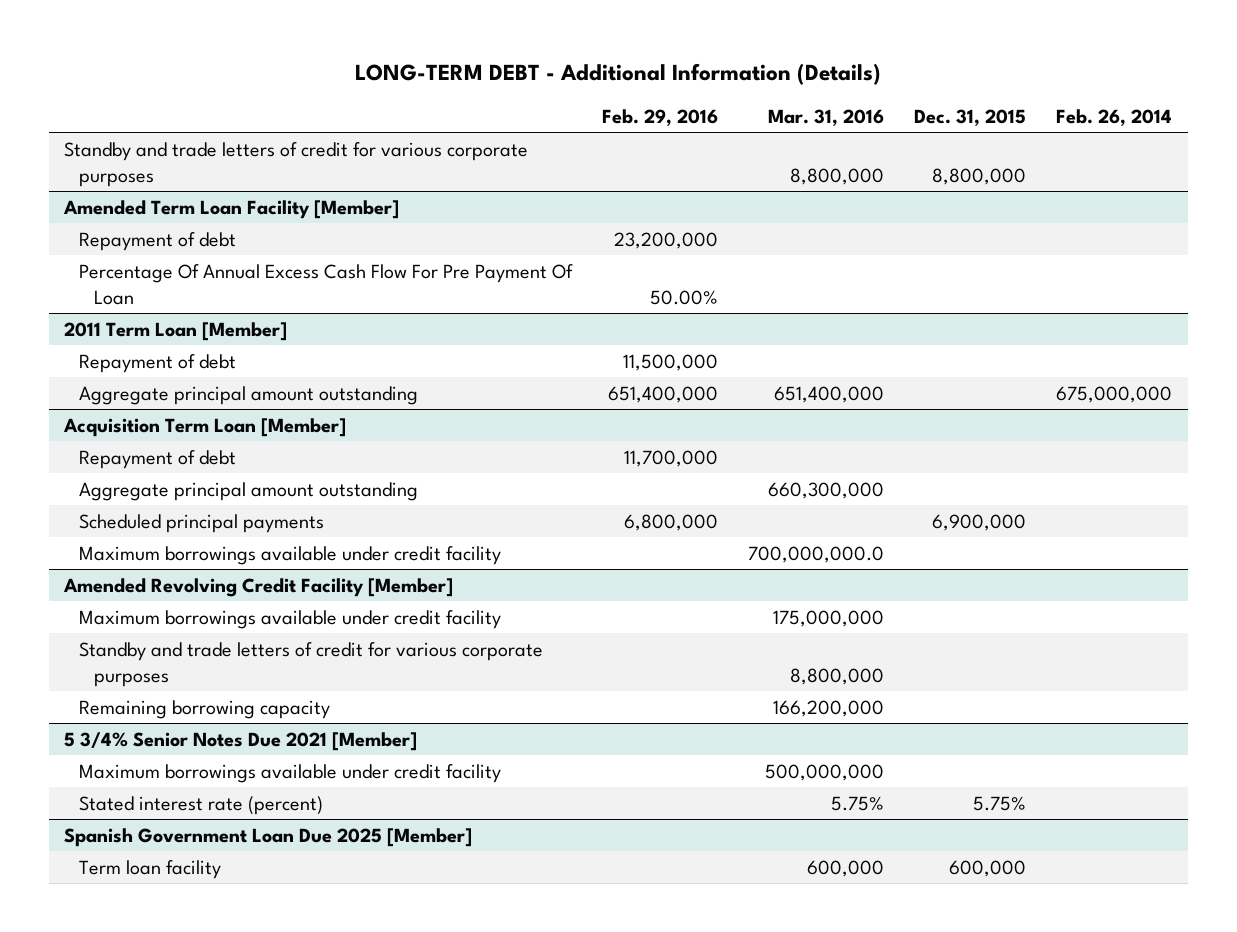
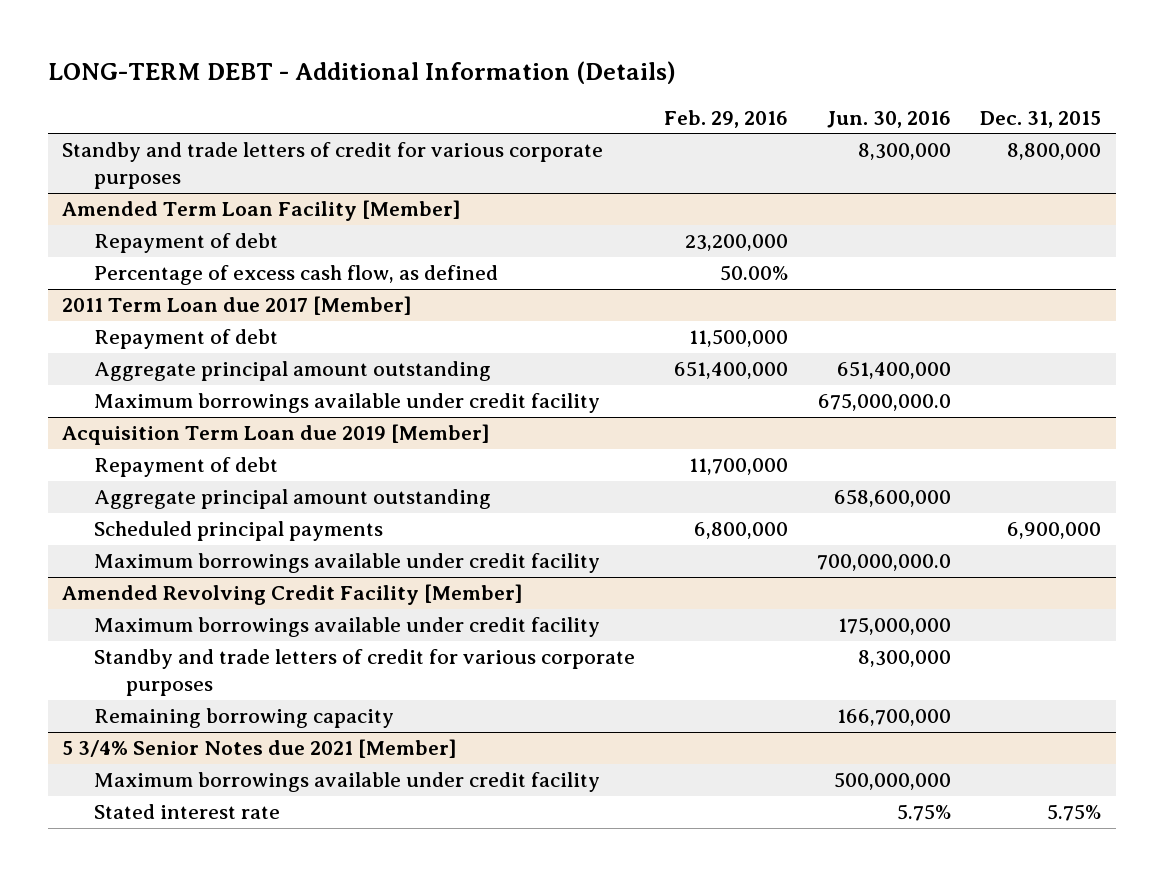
[768,108,885,126] Mar. 31, 2016 -> none
[1056,108,1173,126] Feb. 26, 2014 -> none
none -> [827,110,952,128] Jun. 30, 2016
[78,263,573,305] Percentage Of Annual Excess Cash Flow For Pre Payment Of Loan -> [94,265,499,286] Percentage of excess cash flow, as defined
[64,321,288,341] 2011 Term Loan [Member] -> [62,296,413,316] 2011 Term Loan due 2017 [Member]
none -> [94,393,601,414] Maximum borrowings available under credit facility
[63,417,347,437] Acquisition Term Loan [Member] -> [62,424,491,446] Acquisition Term Loan due 2019 [Member]
[64,731,418,751] 5 3/4% Senior Notes Due 2021 [Member] -> [62,739,458,759] 5 3/4% Senior Notes due 2021 [Member]
[64,827,473,847] Spanish Government Loan Due 2025 [Member] -> none
[78,859,221,879] Term loan facility -> none
[78,795,323,815] Stated interest rate (percent) -> [94,804,281,820] Stated interest rate

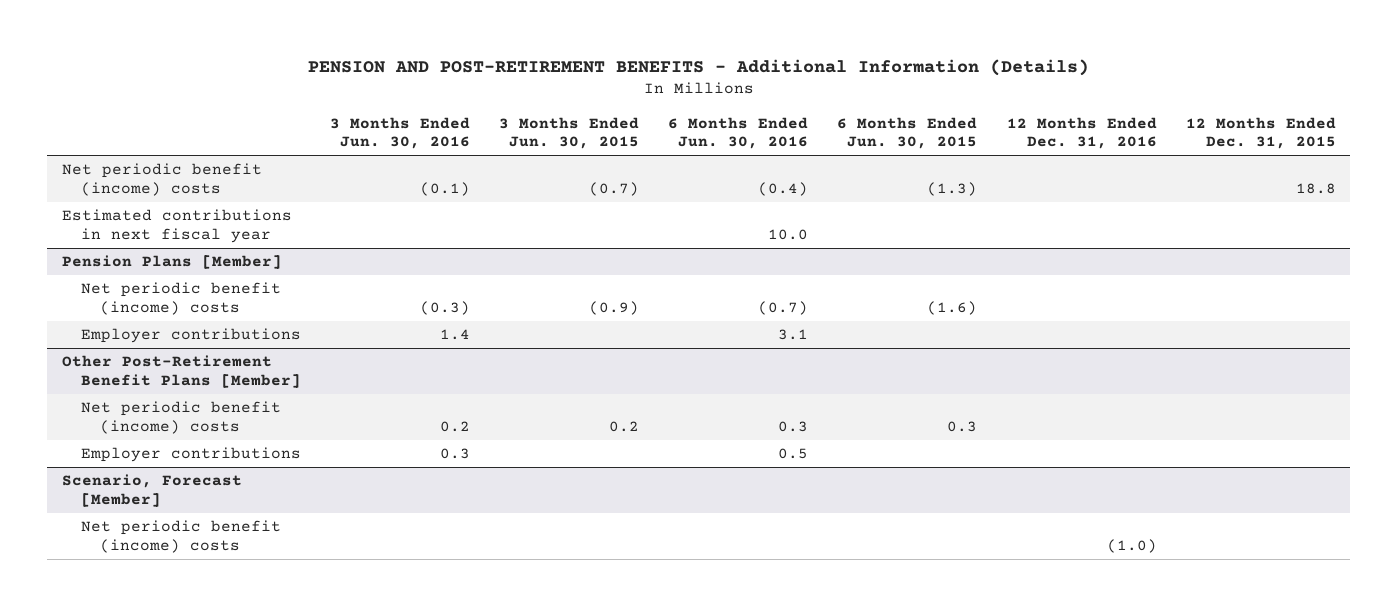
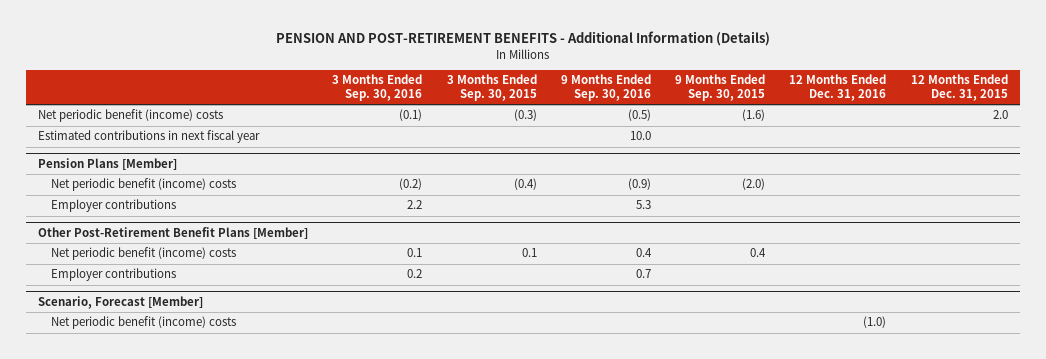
[329,116,470,150] 3 Months Ended Jun. 30, 2016 -> none
[499,116,640,150] 3 Months Ended Jun. 30, 2015 -> none
[668,116,809,150] 6 Months Ended Jun. 30, 2016 -> none
[837,116,978,150] 6 Months Ended Jun. 30, 2015 -> none
none -> [332,74,423,101] 3 Months Ended Sep. 30, 2016
none -> [446,74,537,101] 3 Months Ended Sep. 30, 2015
none -> [560,74,651,101] 9 Months Ended Sep. 30, 2016
none -> [675,74,766,101] 9 Months Ended Sep. 30, 2015
[1295,183,1336,195] 18.8 -> [992,110,1008,120] 2.0

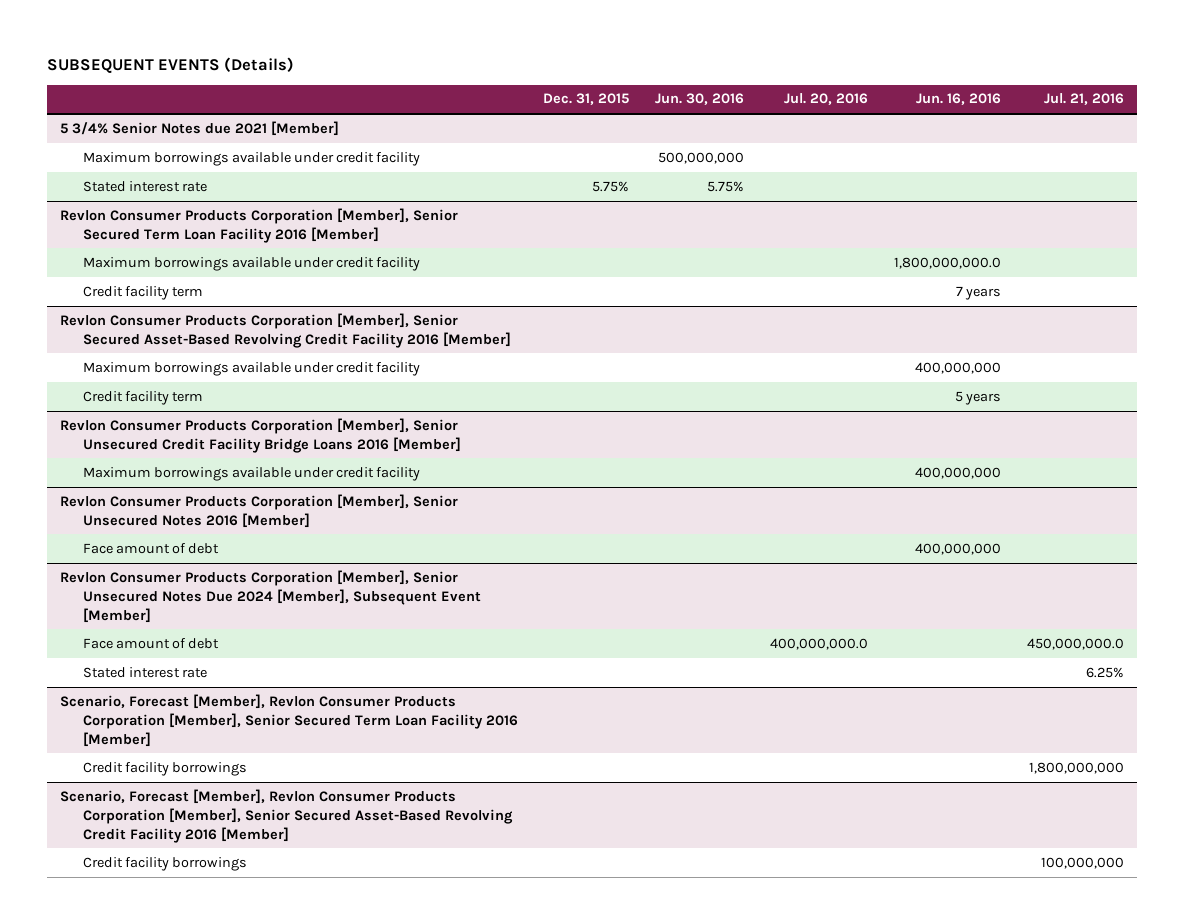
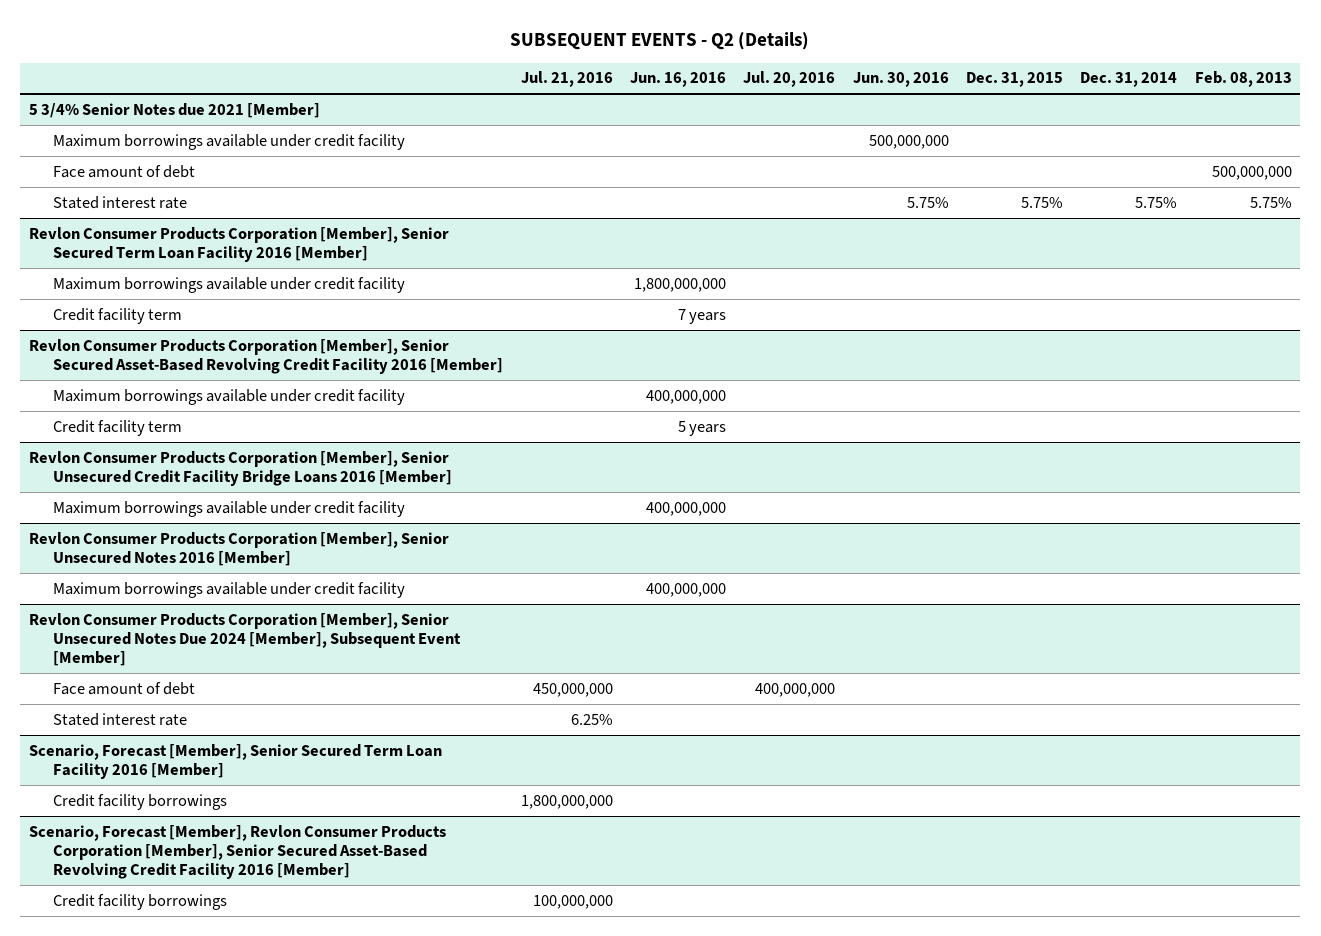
[47,56,295,73] SUBSEQUENT EVENTS (Details) -> [510,32,810,51] SUBSEQUENT EVENTS - Q2 (Details)
none -> [1080,72,1178,88] Dec. 31, 2014
none -> [1194,71,1292,88] Feb. 08, 2013
none -> [53,164,196,178] Face amount of debt
[894,256,1002,269] 1,800,000,000.0 -> [633,277,726,292] 1,800,000,000
[82,542,219,554] Face amount of debt -> none
none -> [53,581,406,598] Maximum borrowings available under credit facility
[770,637,869,650] 400,000,000.0 -> [755,682,836,697] 400,000,000
[1026,637,1124,650] 450,000,000.0 -> [532,682,613,697] 450,000,000
[60,693,518,747] Scenario, Forecast [Member], Revlon Consumer Products Corporation [Member], Senior Secured Term Loan Facility 2016 [Member] -> [29,743,443,780] Scenario, Forecast [Member], Senior Secured Term Loan Facility 2016 [Member]

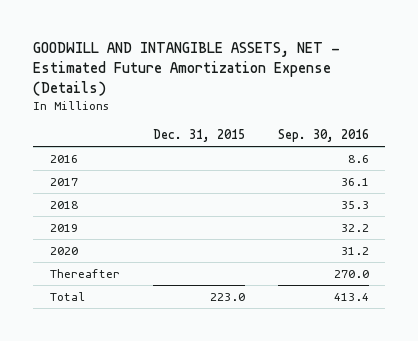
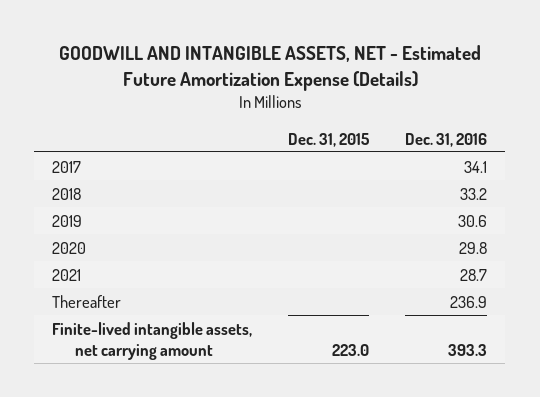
[277,128,369,142] Sep. 30, 2016 -> none
none -> [405,132,488,147] Dec. 31, 2016
[49,155,78,164] 2016 -> none
none -> [52,268,82,281] 2021
[49,292,85,302] Total -> [52,321,253,360] Finite-lived intangible assets, net carrying amount

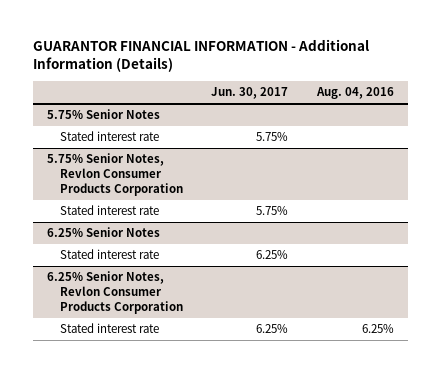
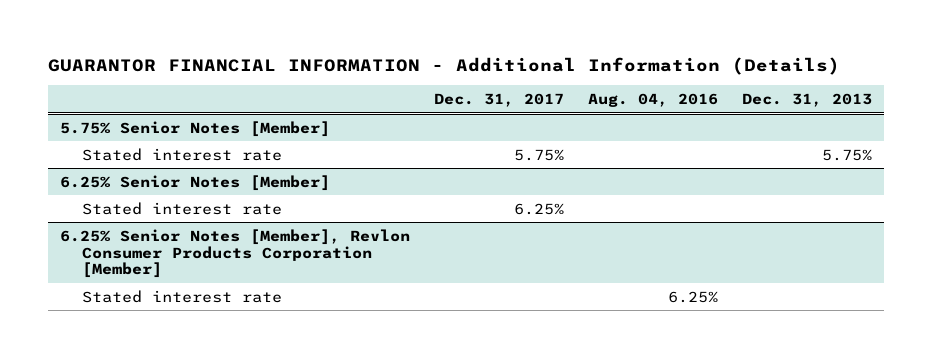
[211,87,289,100] Jun. 30, 2017 -> none
none -> [433,93,564,108] Dec. 31, 2017
none -> [741,93,872,108] Dec. 31, 2013
[46,109,160,120] 5.75% Senior Notes -> [60,120,331,137] 5.75% Senior Notes [Member]
[46,153,184,197] 5.75% Senior Notes, Revlon Consumer Products Corporation -> none
[60,205,160,216] Stated interest rate -> none
[46,227,160,238] 6.25% Senior Notes -> [60,174,331,191] 6.25% Senior Notes [Member]
[46,271,184,315] 6.25% Senior Notes, Revlon Consumer Products Corporation -> [60,228,411,279] 6.25% Senior Notes [Member], Revlon Consumer Products Corporation [Member]

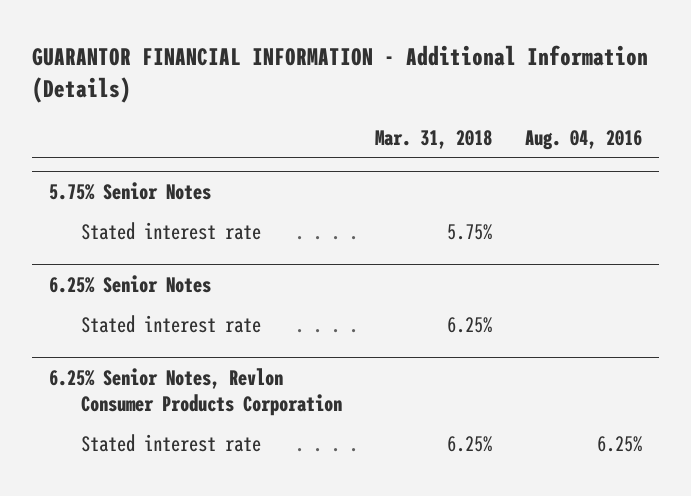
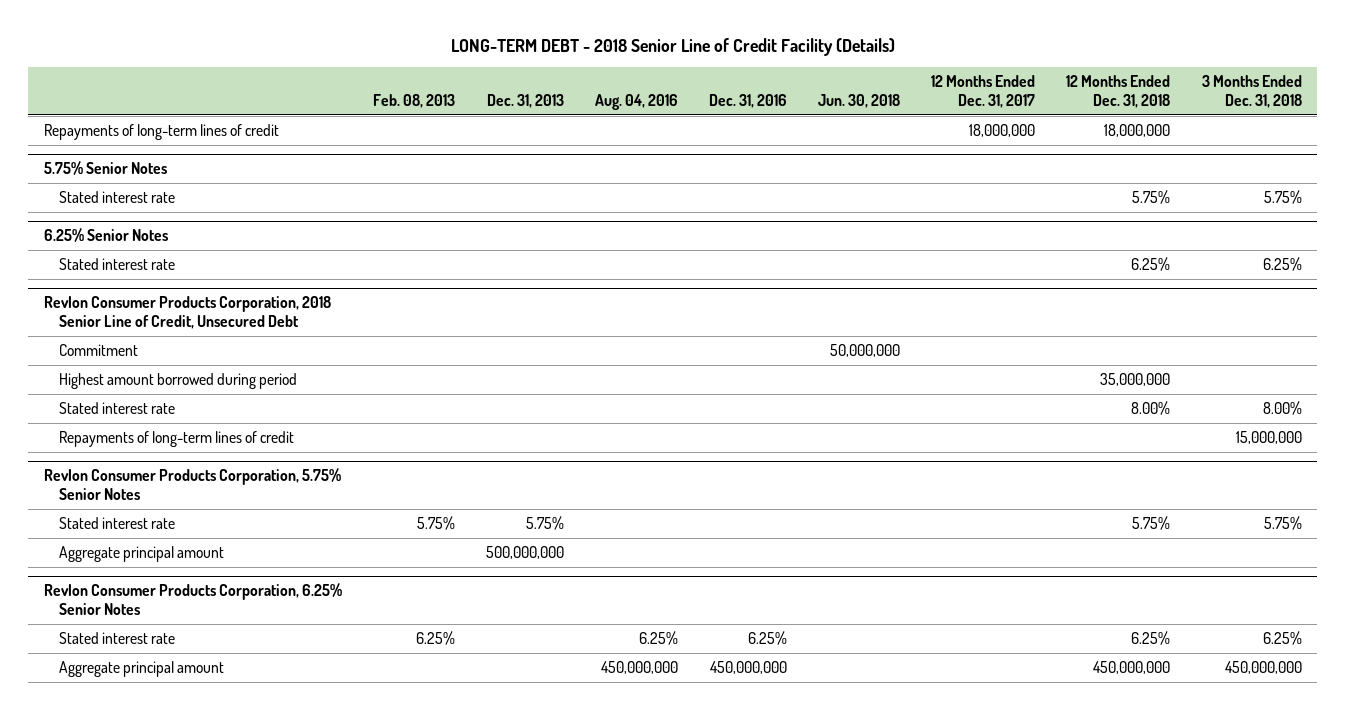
[32,44,649,104] GUARANTOR FINANCIAL INFORMATION - Additional Information (Details) -> [450,37,895,56] LONG-TERM DEBT - 2018 Senior Line of Credit Facility (Details)
[374,130,492,150] Mar. 31, 2018 -> none
none -> [372,93,455,108] Feb. 08, 2013
none -> [486,93,564,108] Dec. 31, 2013
none -> [709,93,788,108] Dec. 31, 2016
none -> [818,93,901,108] Jun. 30, 2018
none -> [931,75,1036,108] 12 Months Ended Dec. 31, 2017
none -> [1066,75,1171,108] 12 Months Ended Dec. 31, 2018
none -> [1201,75,1302,108] 3 Months Ended Dec. 31, 2018
none -> [43,124,279,141] Repayments of long-term lines of credit
none -> [43,296,331,329] Revlon Consumer Products Corporation, 2018 Senior Line of Credit, Unsecured Debt
none -> [59,344,139,357] Commitment
none -> [59,373,298,390] Highest amount borrowed during period
none -> [59,402,176,415] Stated interest rate
none -> [59,431,295,448] Repayments of long-term lines of credit
none -> [43,468,341,500] Revlon Consumer Products Corporation, 5.75% Senior Notes
none -> [59,517,176,530] Stated interest rate
none -> [59,546,225,563] Aggregate principal amount
[49,368,342,417] 6.25% Senior Notes, Revlon Consumer Products Corporation -> [43,583,342,615] Revlon Consumer Products Corporation, 6.25% Senior Notes
none -> [59,661,225,678] Aggregate principal amount

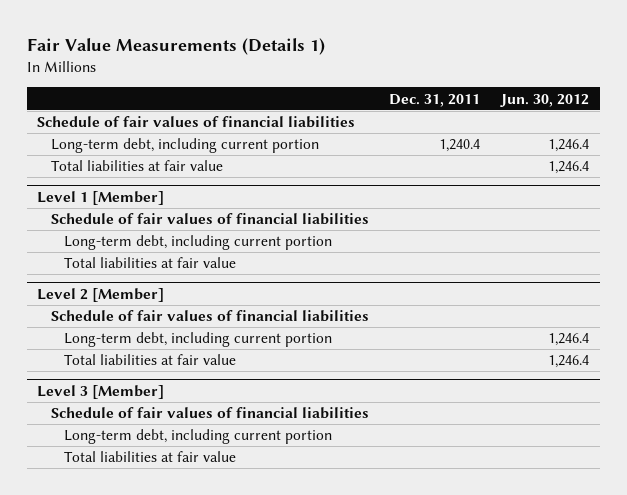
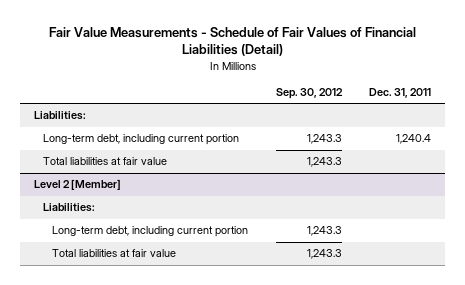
[27,38,326,56] Fair Value Measurements (Details 1) -> [48,26,416,57] Fair Value Measurements - Schedule of Fair Values of Financial Liabilities (Detail)
[500,93,590,107] Jun. 30, 2012 -> none
none -> [275,88,343,100] Sep. 30, 2012
[37,116,356,129] Schedule of fair values of financial liabilities -> [33,111,86,121] Liabilities:
[37,191,165,206] Level 1 [Member] -> none
[50,213,369,226] Schedule of fair values of financial liabilities -> none
[63,235,332,251] Long-term debt, including current portion -> none
[63,257,236,269] Total liabilities at fair value -> none
[50,310,369,323] Schedule of fair values of financial liabilities -> [42,203,95,213] Liabilities:
[37,385,165,400] Level 3 [Member] -> none
[50,407,369,420] Schedule of fair values of financial liabilities -> none
[63,429,332,445] Long-term debt, including current portion -> none
[63,451,236,463] Total liabilities at fair value -> none

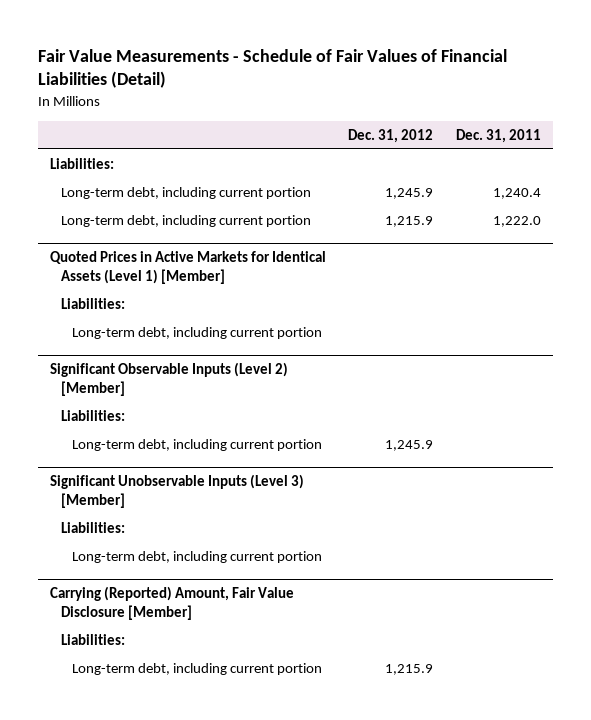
[275,88,343,100] Sep. 30, 2012 -> none
none -> [348,128,434,143] Dec. 31, 2012
[42,157,167,166] Total liabilities at fair value -> none
none -> [61,214,312,227] Long-term debt, including current portion
none -> [49,251,326,285] Quoted Prices in Active Markets for Identical Assets (Level 1) [Member]
none -> [61,297,126,309] Liabilities:
none -> [72,326,323,339] Long-term debt, including current portion
[33,179,121,191] Level 2 [Member] -> [49,362,288,397] Significant Observable Inputs (Level 2) [Member]
[51,249,176,258] Total liabilities at fair value -> none
none -> [49,474,304,509] Significant Unobservable Inputs (Level 3) [Member]
none -> [61,521,126,533] Liabilities:
none -> [72,550,323,563] Long-term debt, including current portion
none -> [49,586,294,621] Carrying (Reported) Amount, Fair Value Disclosure [Member]
none -> [61,633,126,645] Liabilities:
none -> [72,662,323,675] Long-term debt, including current portion

